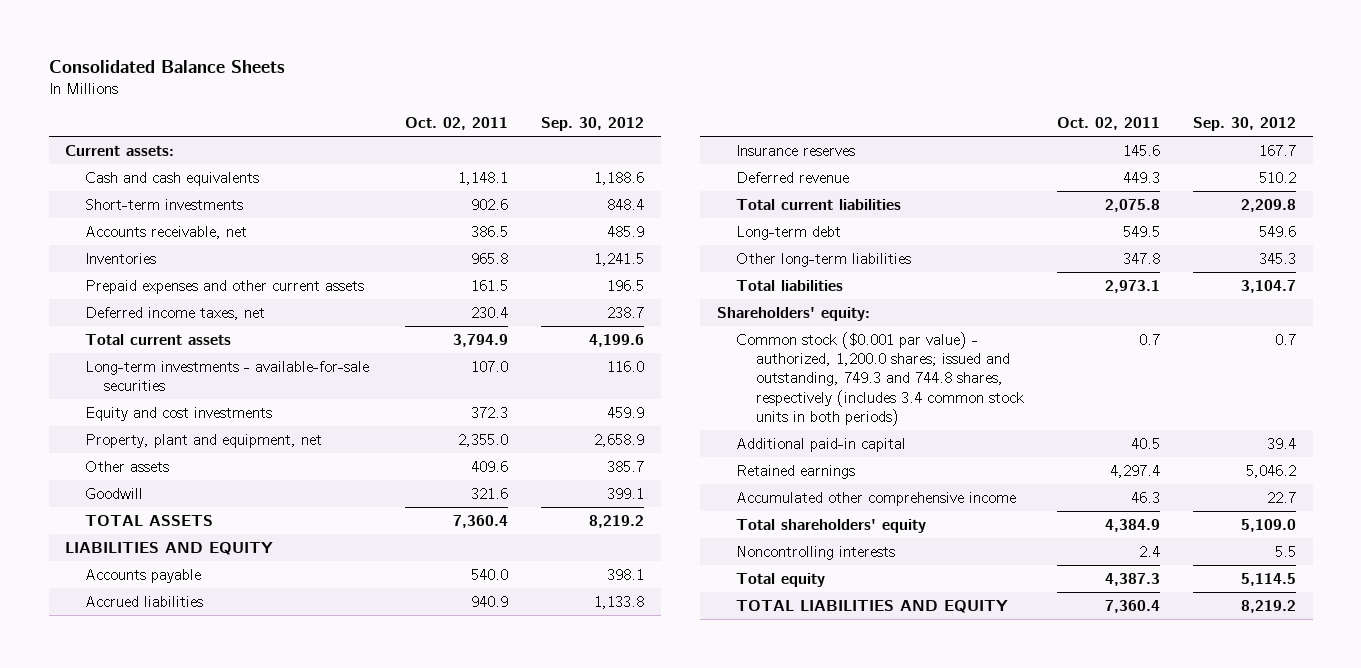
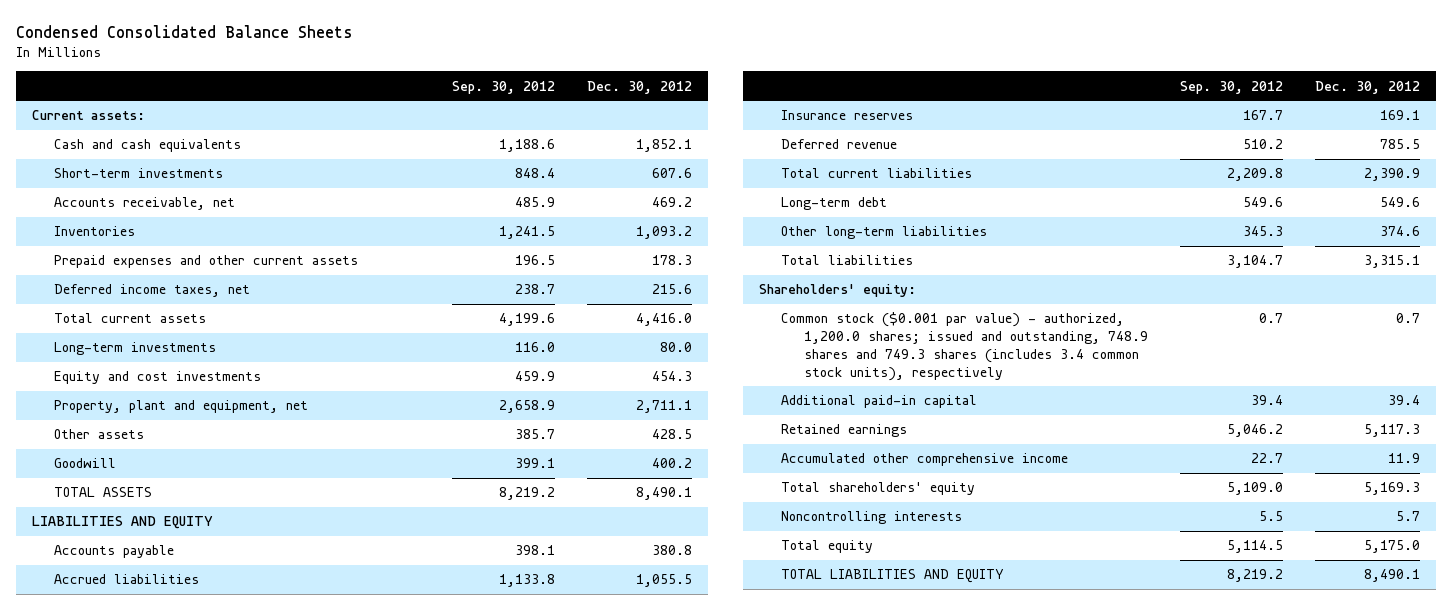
[48,59,285,73] Consolidated Balance Sheets -> [15,24,353,38] Condensed Consolidated Balance Sheets
[405,117,509,131] Oct. 02, 2011 -> none
none -> [586,80,692,94] Dec. 30, 2012
[84,360,369,391] Long-term investments - available-for-sale securities -> [53,342,216,356] Long-term investments
[736,331,1024,426] Common stock ($0.001 par value) - authorized, 1,200.0 shares; issued and outstanding, 749.3 and 744.8 shares, respectively (includes 3.4 common stock units in both periods) -> [781,312,1148,381] Common stock ($0.001 par value) - authorized, 1,200.0 shares; issued and outstanding, 748.9 shares and 749.3 shares (includes 3.4 common stock units), respectively

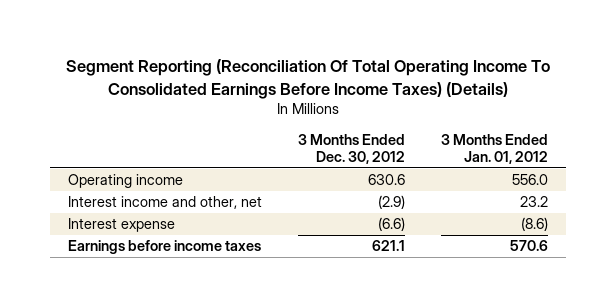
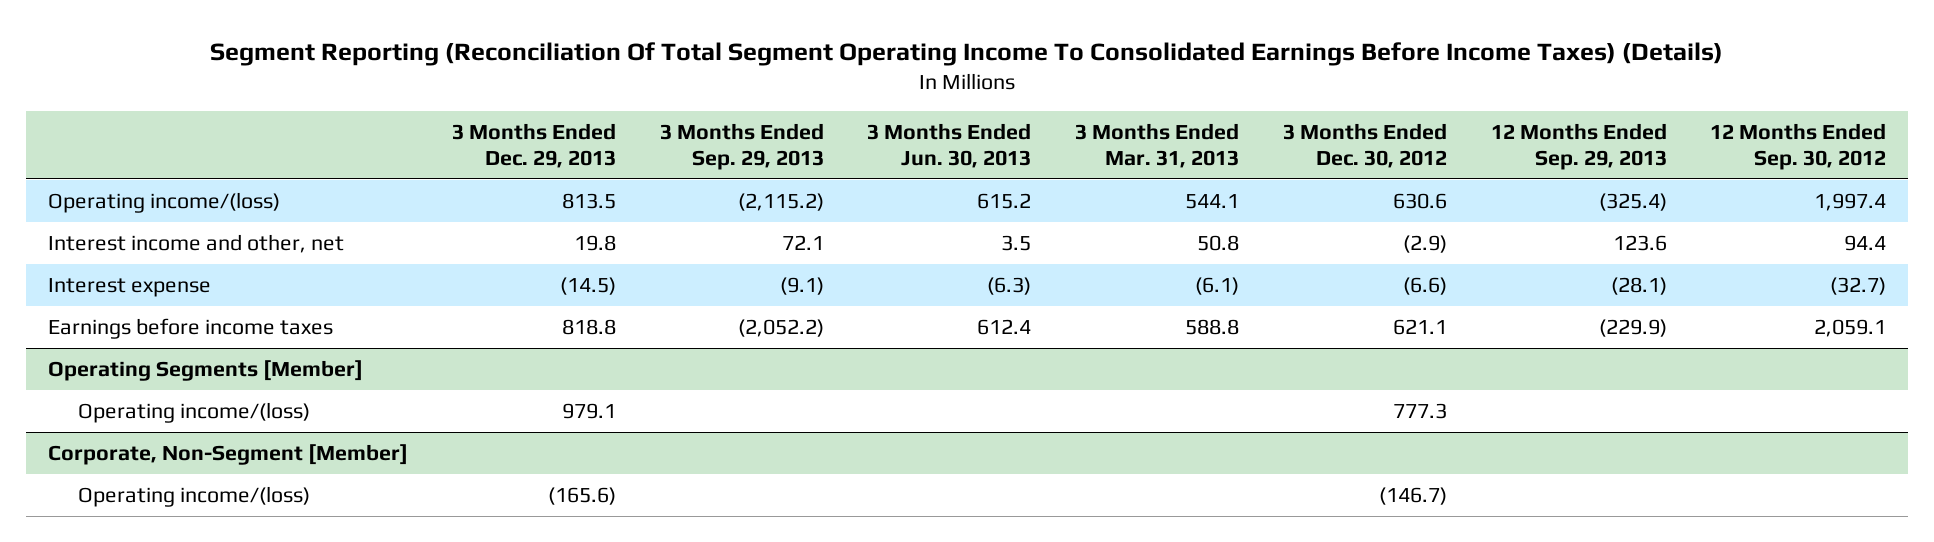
[66,59,551,99] Segment Reporting (Reconciliation Of Total Operating Income To Consolidated Earnings Before Income Taxes) (Details) -> [210,41,1724,66] Segment Reporting (Reconciliation Of Total Segment Operating Income To Consolidated Earnings Before Income Taxes) (Details)
[441,133,549,165] 3 Months Ended Jan. 01, 2012 -> none
none -> [451,122,616,168] 3 Months Ended Dec. 29, 2013
none -> [659,122,824,170] 3 Months Ended Sep. 29, 2013
none -> [867,122,1032,168] 3 Months Ended Jun. 30, 2013
none -> [1075,122,1240,168] 3 Months Ended Mar. 31, 2013
none -> [1490,122,1667,170] 12 Months Ended Sep. 29, 2013
none -> [1710,122,1887,170] 12 Months Ended Sep. 30, 2012
[68,174,184,189] Operating income -> [48,192,281,214] Operating income/(loss)
none -> [48,360,364,382] Operating Segments [Member]
none -> [78,402,311,424] Operating income/(loss)
none -> [48,444,409,466] Corporate, Non-Segment [Member]
none -> [78,486,311,508] Operating income/(loss)

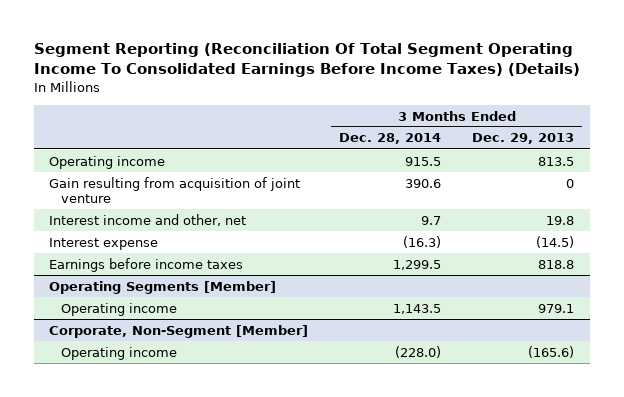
[659,122,824,170] 3 Months Ended Sep. 29, 2013 -> none
[867,122,1032,168] 3 Months Ended Jun. 30, 2013 -> none
[1075,122,1240,168] 3 Months Ended Mar. 31, 2013 -> none
[1282,122,1447,168] 3 Months Ended Dec. 30, 2012 -> none
[1490,122,1667,170] 12 Months Ended Sep. 29, 2013 -> none
[1710,122,1887,170] 12 Months Ended Sep. 30, 2012 -> none
none -> [339,133,442,145] Dec. 28, 2014
[48,192,281,214] Operating income/(loss) -> [49,155,166,169] Operating income
none -> [49,176,301,204] Gain resulting from acquisition of joint venture
[78,402,311,424] Operating income/(loss) -> [61,302,178,316] Operating income
[78,486,311,508] Operating income/(loss) -> [61,346,178,360] Operating income

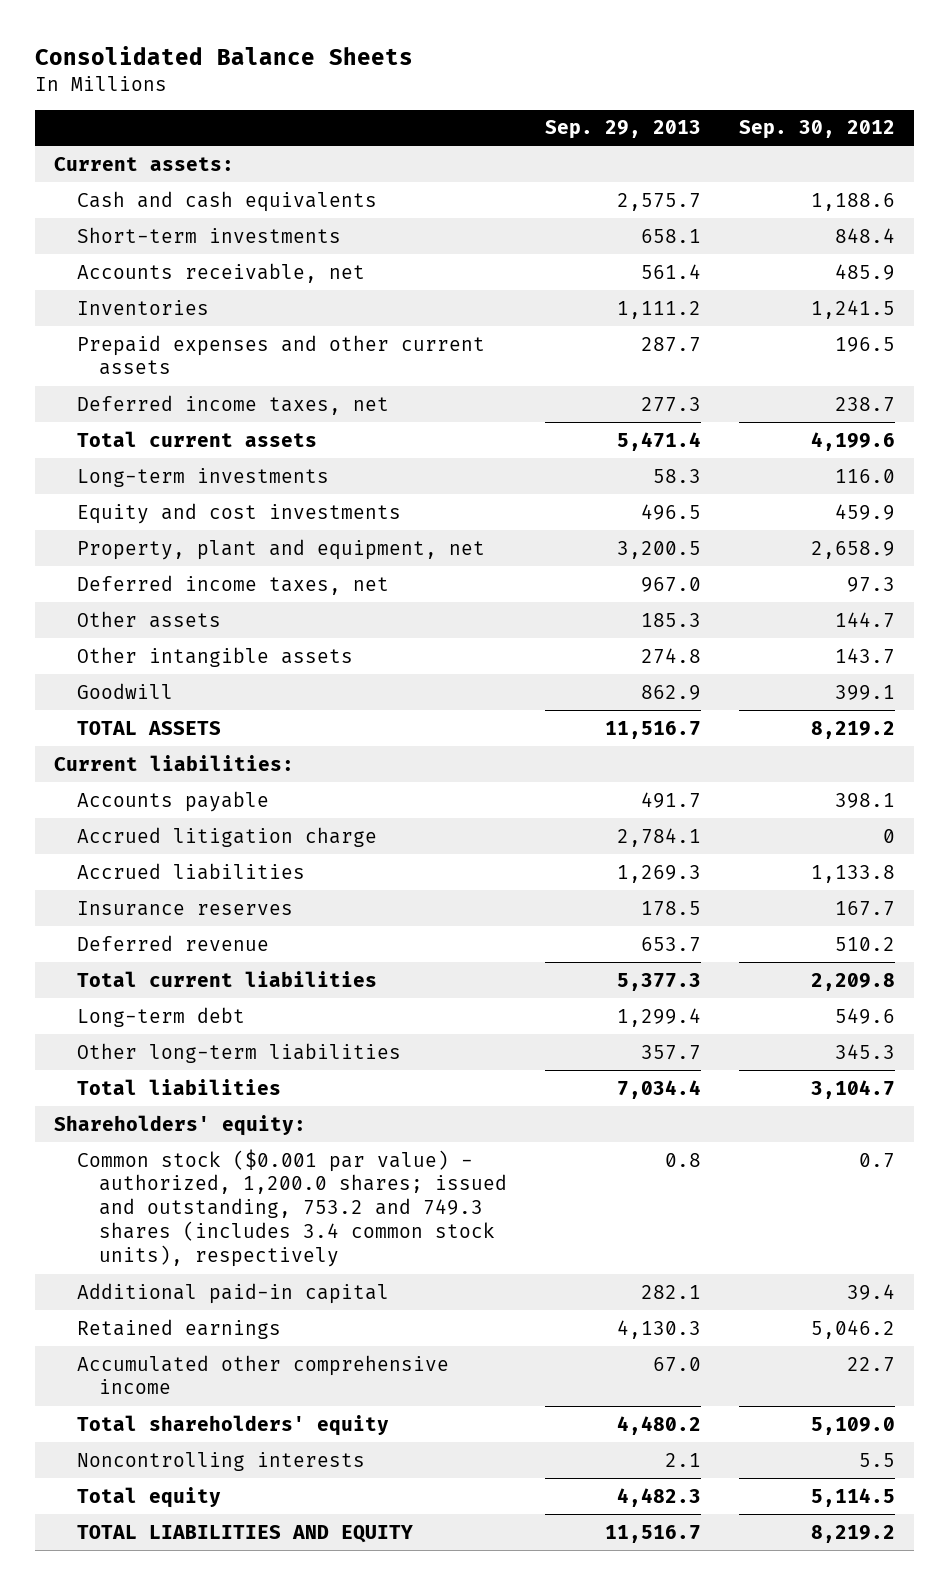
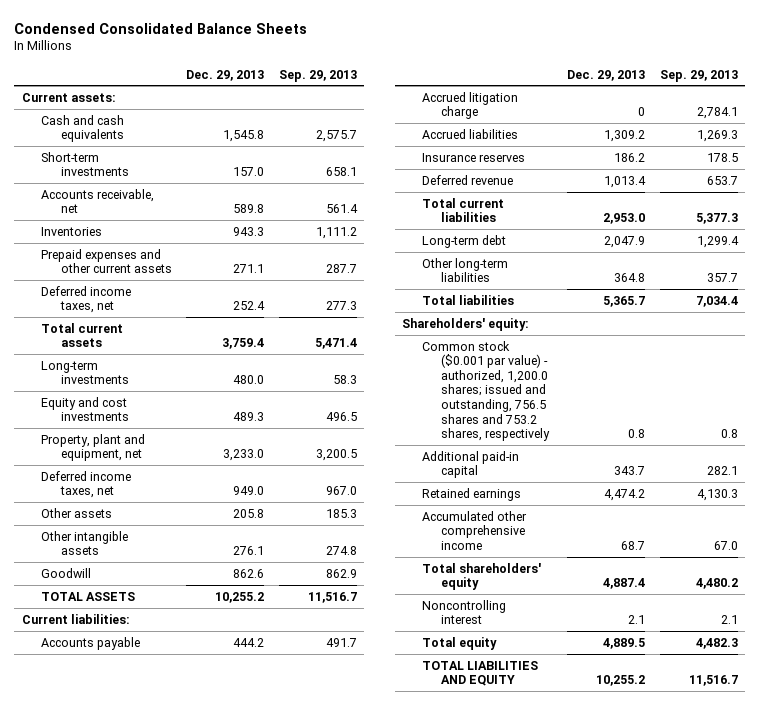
[35,45,414,65] Consolidated Balance Sheets -> [14,22,308,34] Condensed Consolidated Balance Sheets
[738,120,895,140] Sep. 30, 2012 -> none
none -> [186,69,265,81] Dec. 29, 2013
[76,1148,507,1268] Common stock ($0.001 par value) - authorized, 1,200.0 shares; issued and outstanding, 753.2 and 749.3 shares (includes 3.4 common stock units), respectively -> [421,340,551,442] Common stock ($0.001 par value) - authorized, 1,200.0 shares; issued and outstanding, 756.5 shares and 753.2 shares, respectively
[76,1451,365,1471] Noncontrolling interests -> [421,599,506,625] Noncontrolling interest

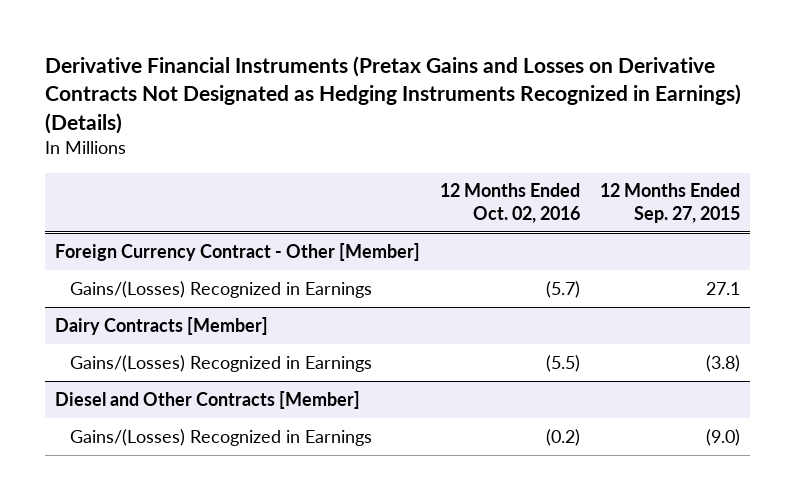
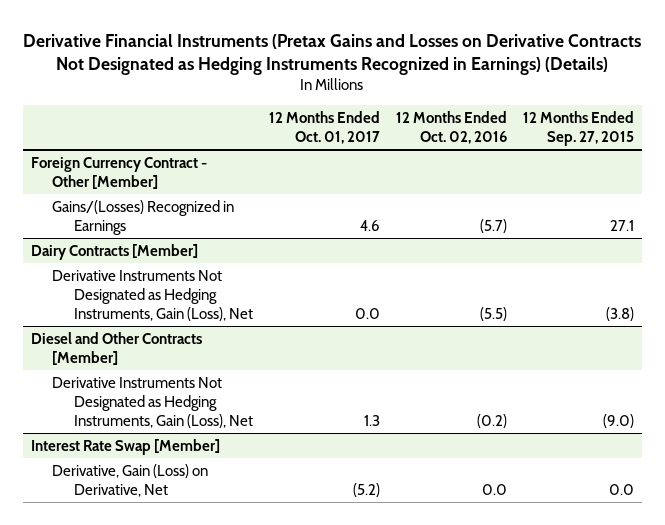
none -> [268,110,380,145] 12 Months Ended Oct. 01, 2017
[69,354,372,372] Gains/(Losses) Recognized in Earnings -> [52,269,253,322] Derivative Instruments Not Designated as Hedging Instruments, Gain (Loss), Net
[69,428,372,446] Gains/(Losses) Recognized in Earnings -> [52,376,253,429] Derivative Instruments Not Designated as Hedging Instruments, Gain (Loss), Net
none -> [31,438,221,455] Interest Rate Swap [Member]
none -> [52,463,209,497] Derivative, Gain (Loss) on Derivative, Net

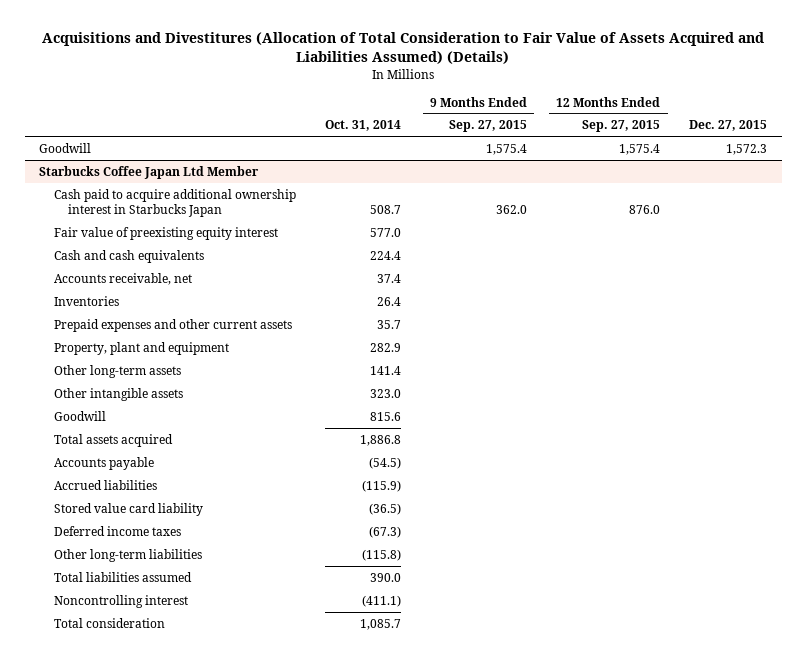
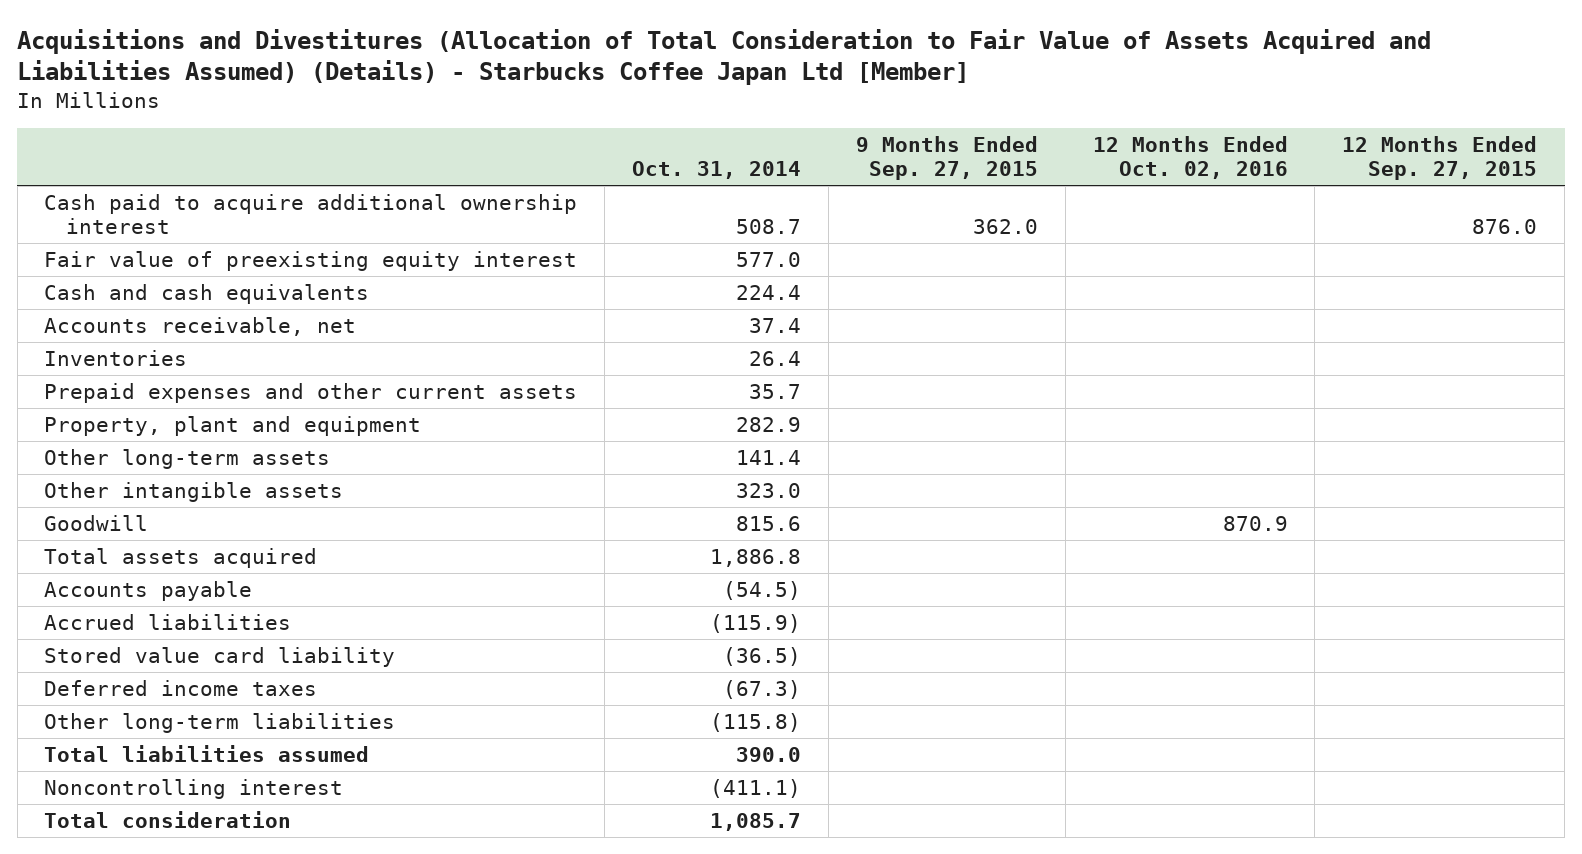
[42,32,765,65] Acquisitions and Divestitures (Allocation of Total Consideration to Fair Value of Assets Acquired and Liabilities Assumed) (Details) -> [17,28,1432,86] Acquisitions and Divestitures (Allocation of Total Consideration to Fair Value of Assets Acquired and Liabilities Assumed) (Details) - Starbucks Coffee Japan Ltd [Member]
[689,120,768,132] Dec. 27, 2015 -> none
none -> [1092,136,1288,179] 12 Months Ended Oct. 02, 2016
[39,142,92,153] Goodwill -> none
[39,165,260,179] Starbucks Coffee Japan Ltd Member -> none
[53,188,296,218] Cash paid to acquire additional ownership interest in Starbucks Japan -> [44,194,578,234] Cash paid to acquire additional ownership interest

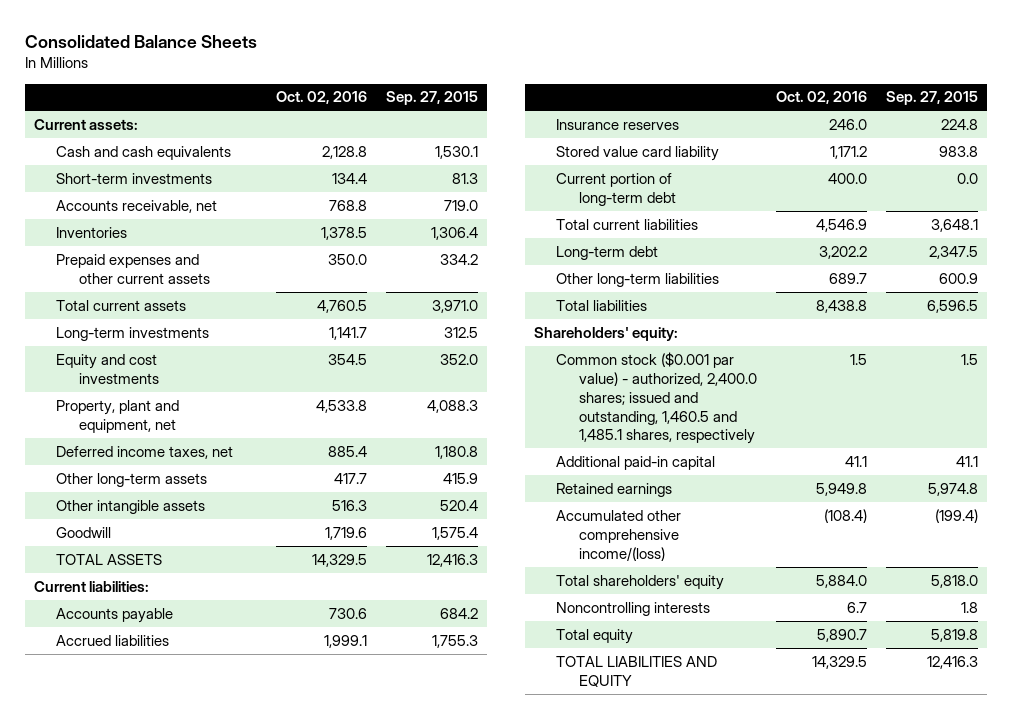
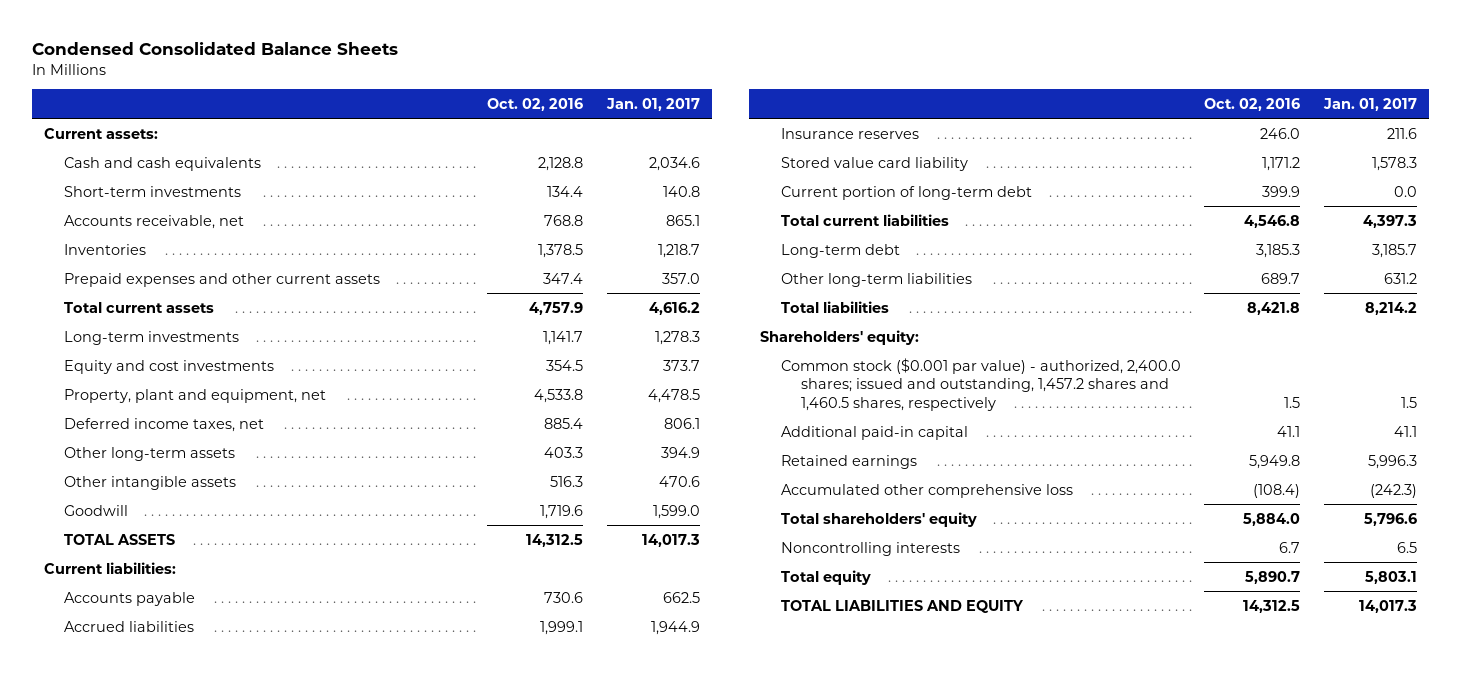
[24,35,257,49] Consolidated Balance Sheets -> [31,41,398,55] Condensed Consolidated Balance Sheets
[385,91,478,106] Sep. 27, 2015 -> none
none -> [606,98,701,112] Jan. 01, 2017
[327,253,367,265] 350.0 -> [543,272,584,284] 347.4
[316,299,367,313] 4,760.5 -> [529,301,584,315] 4,757.9
[333,472,367,484] 417.7 -> [544,446,584,458] 403.3
[311,553,367,567] 14,329.5 -> [526,533,584,547] 14,312.5
[827,172,867,184] 400.0 -> [1262,185,1301,197] 399.9
[815,218,867,232] 4,546.9 -> [1244,214,1301,228] 4,546.8
[818,245,867,259] 3,202.2 -> [1256,243,1301,258] 3,185.3
[815,299,867,313] 8,438.8 -> [1247,301,1301,315] 8,421.8
[556,351,757,445] Common stock ($0.001 par value) - authorized, 2,400.0 shares; issued and outstanding, 1,460.5 and 1,485.1 shares, respectively -> [780,357,1181,411] Common stock ($0.001 par value) - authorized, 2,400.0 shares; issued and outstanding, 1,457.2 shares and 1,460.5 shares, respectively
[556,509,682,561] Accumulated other comprehensive income/(loss) -> [780,483,1073,498] Accumulated other comprehensive loss
[811,655,867,669] 14,329.5 -> [1243,599,1301,613] 14,312.5

